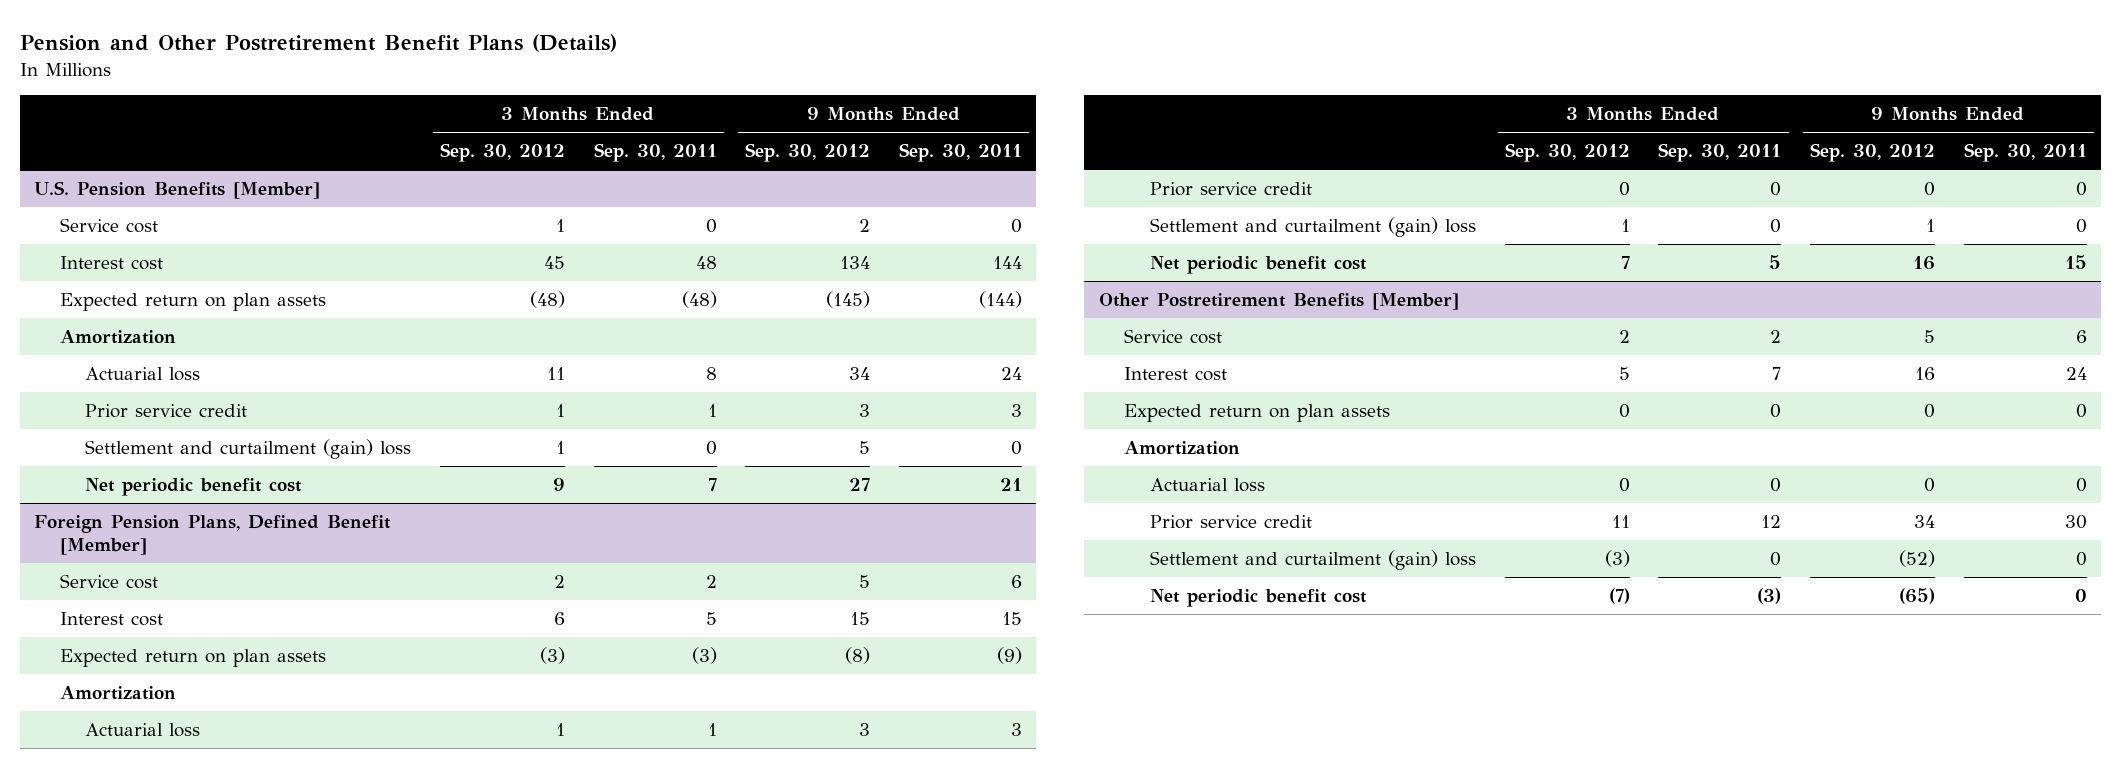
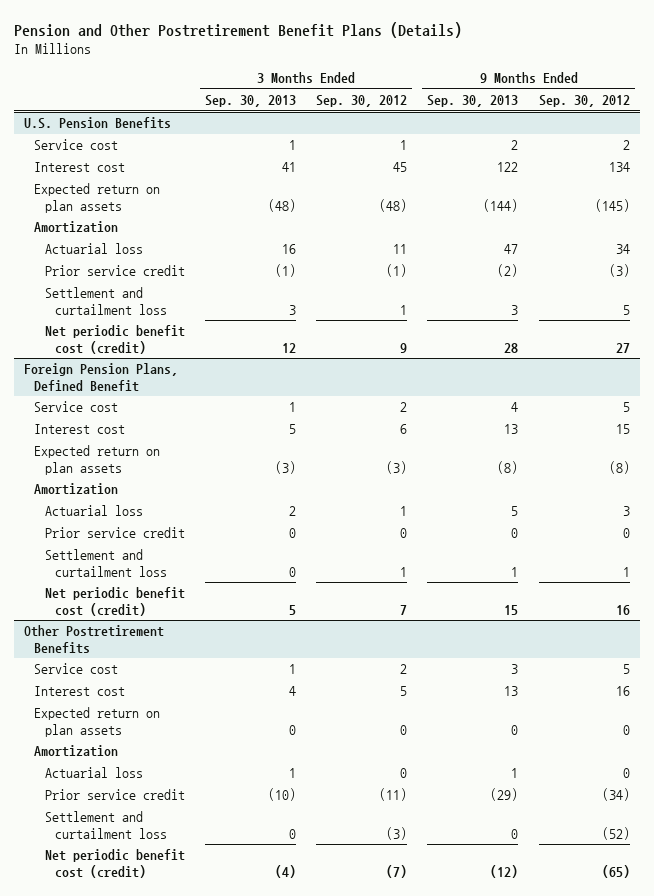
[593,143,717,163] Sep. 30, 2011 -> none
[899,143,1023,163] Sep. 30, 2011 -> none
none -> [204,95,296,108] Sep. 30, 2013
none -> [427,95,519,108] Sep. 30, 2013
[34,181,321,200] U.S. Pension Benefits [Member] -> [24,117,172,130] U.S. Pension Benefits
[556,404,566,418] 1 -> [386,264,408,278] (1)
[859,404,871,418] 3 -> [608,264,630,278] (3)
[85,439,412,460] Settlement and curtailment (gain) loss -> [44,287,167,315] Settlement and curtailment loss
[85,478,303,497] Net periodic benefit cost -> [44,325,185,354] Net periodic benefit cost (credit)
[34,515,392,555] Foreign Pension Plans, Defined Benefit [Member] -> [24,363,179,392] Foreign Pension Plans, Defined Benefit
[1150,217,1477,238] Settlement and curtailment (gain) loss -> [44,549,167,577] Settlement and curtailment loss
[1150,256,1368,275] Net periodic benefit cost -> [44,587,185,616] Net periodic benefit cost (credit)
[1098,293,1459,311] Other Postretirement Benefits [Member] -> [24,625,165,654] Other Postretirement Benefits
[1611,515,1630,529] 11 -> [379,788,408,802] (11)
[1914,515,1936,529] 34 -> [601,788,630,802] (34)
[1150,550,1477,571] Settlement and curtailment (gain) loss -> [44,811,167,839] Settlement and curtailment loss
[1150,589,1368,608] Net periodic benefit cost -> [44,849,185,878] Net periodic benefit cost (credit)

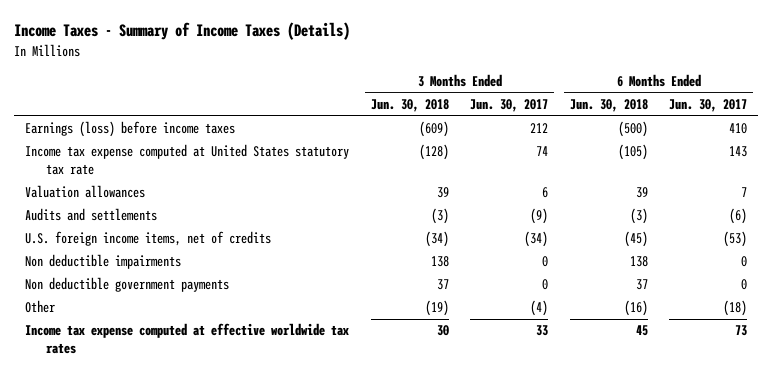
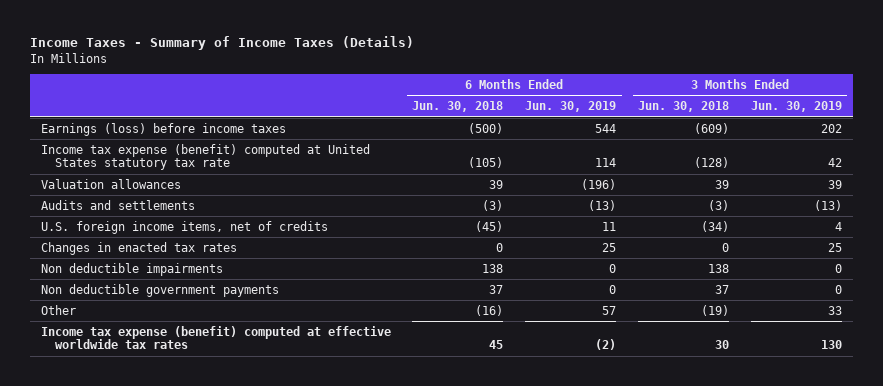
[470,99,549,113] Jun. 30, 2017 -> none
[669,99,748,113] Jun. 30, 2017 -> none
none -> [525,101,617,113] Jun. 30, 2019
none -> [750,101,842,113] Jun. 30, 2019
[25,144,350,176] Income tax expense computed at United States statutory tax rate -> [40,143,370,171] Income tax expense (benefit) computed at United States statutory tax rate
none -> [40,241,237,255] Changes in enacted tax rates
[25,323,350,355] Income tax expense computed at effective worldwide tax rates -> [40,325,391,350] Income tax expense (benefit) computed at effective worldwide tax rates

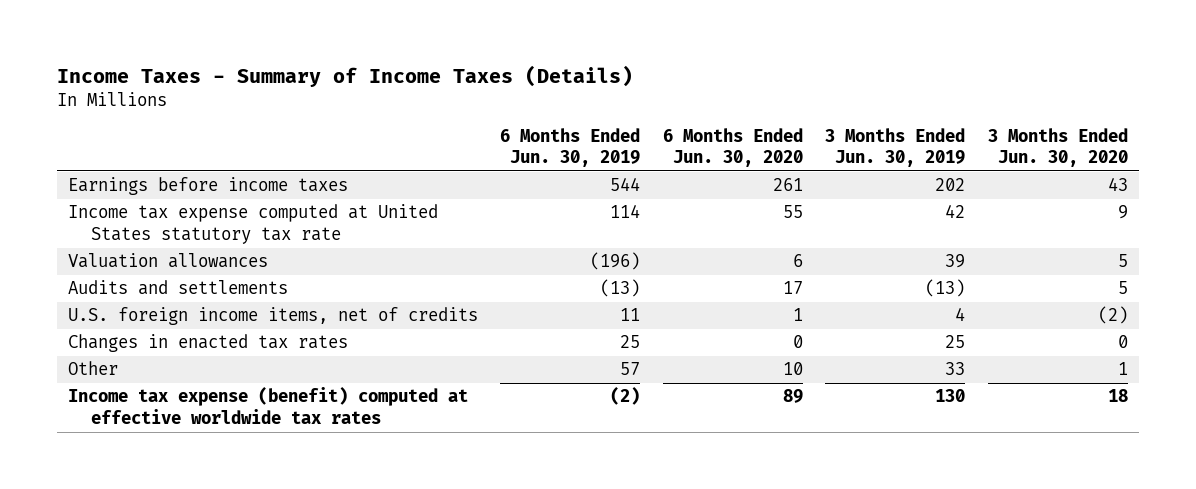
[412,101,504,113] Jun. 30, 2018 -> none
[638,101,730,113] Jun. 30, 2018 -> none
none -> [662,127,803,168] 6 Months Ended Jun. 30, 2020
none -> [987,127,1128,168] 3 Months Ended Jun. 30, 2020
[40,122,286,136] Earnings (loss) before income taxes -> [68,177,349,196] Earnings before income taxes
[40,143,370,171] Income tax expense (benefit) computed at United States statutory tax rate -> [68,204,439,245] Income tax expense computed at United States statutory tax rate
[40,262,223,276] Non deductible impairments -> none
[40,283,279,297] Non deductible government payments -> none

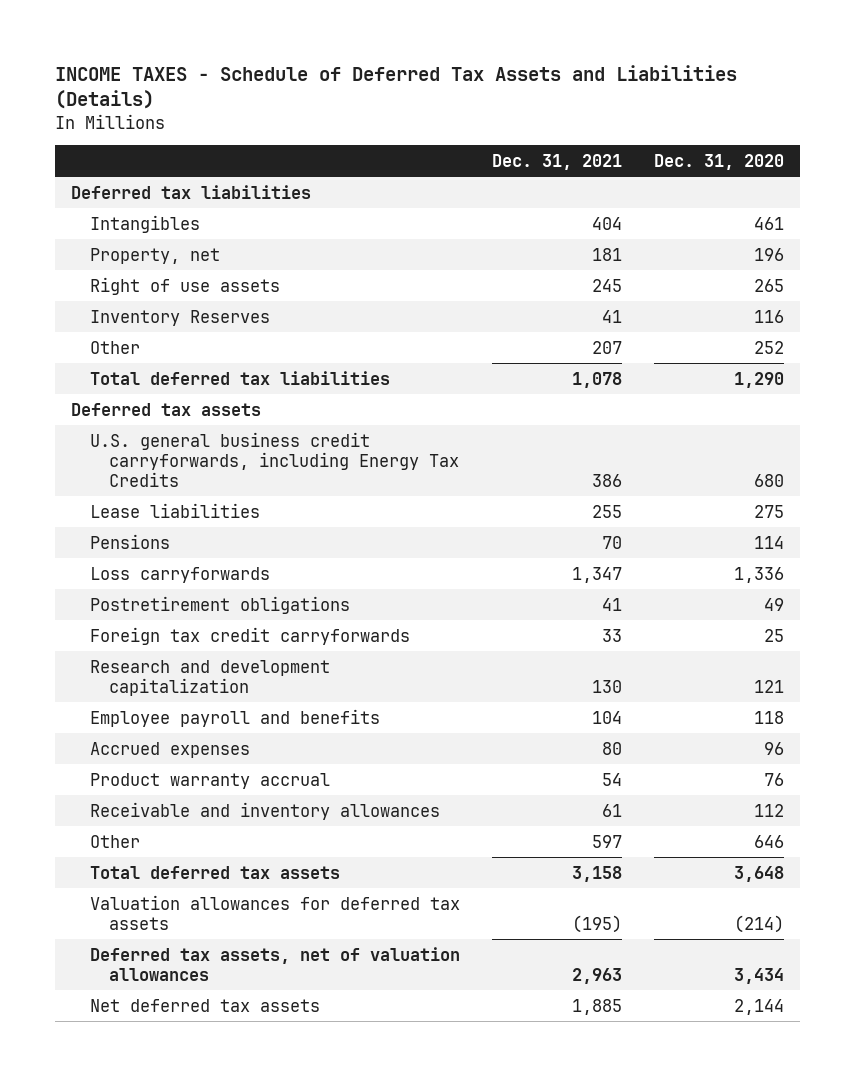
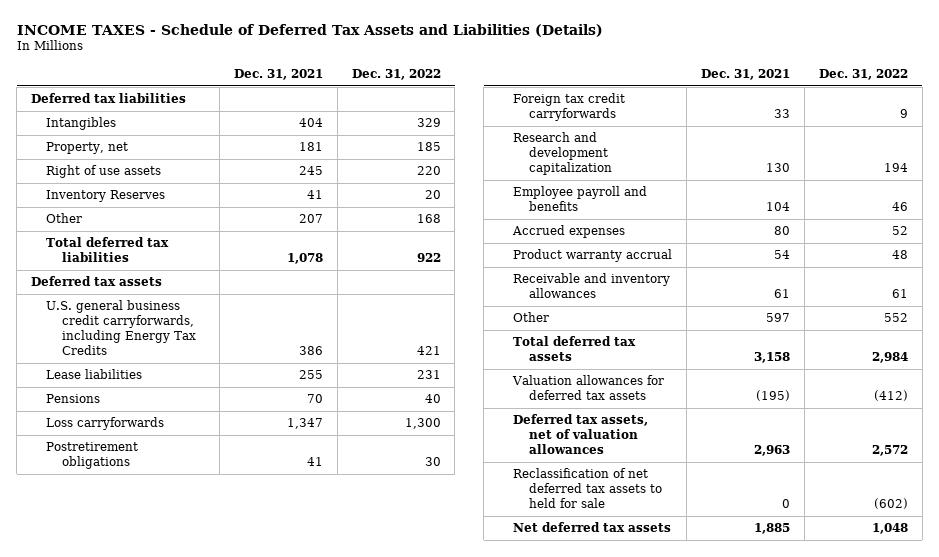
[653,153,784,170] Dec. 31, 2020 -> none
none -> [351,69,441,81] Dec. 31, 2022
none -> [513,468,662,509] Reclassification of net deferred tax assets to held for sale

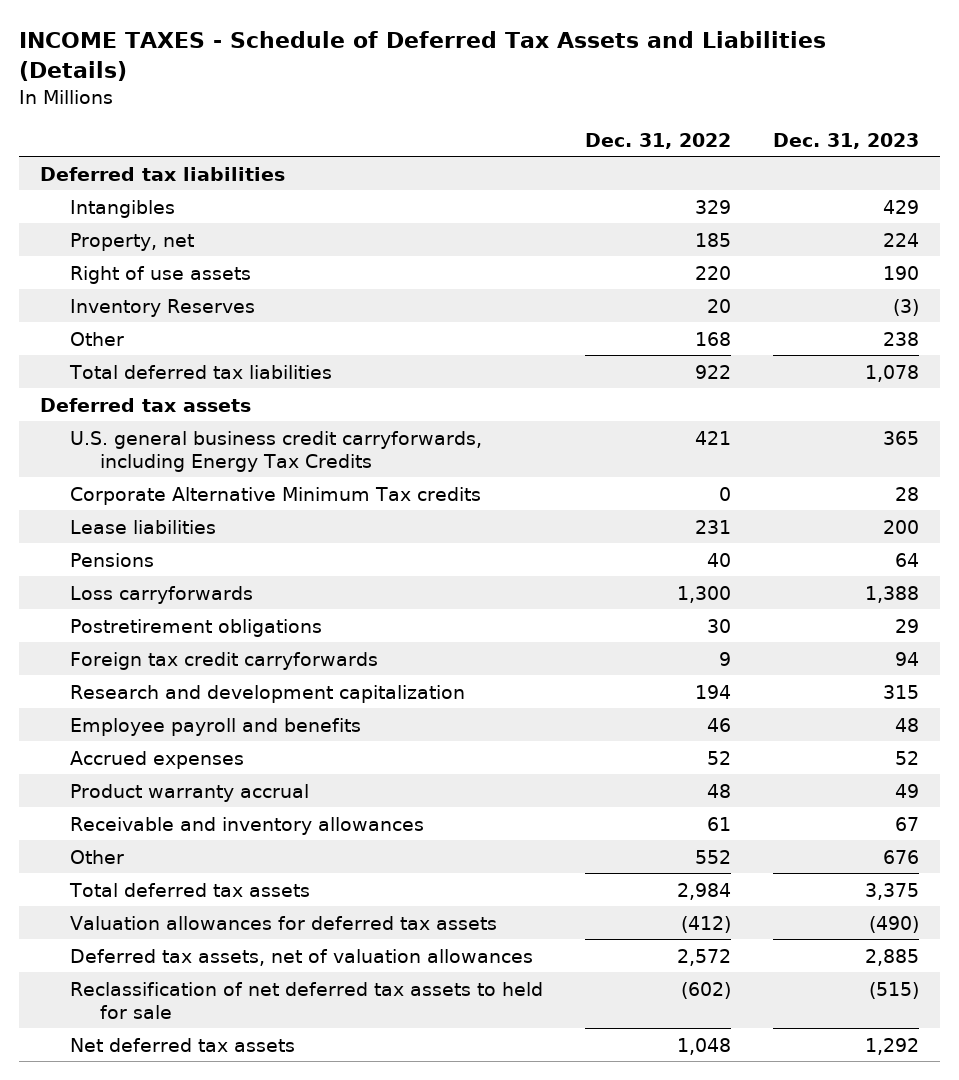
[233,69,323,81] Dec. 31, 2021 -> none
none -> [773,132,920,149] Dec. 31, 2023
none -> [70,486,482,505] Corporate Alternative Minimum Tax credits

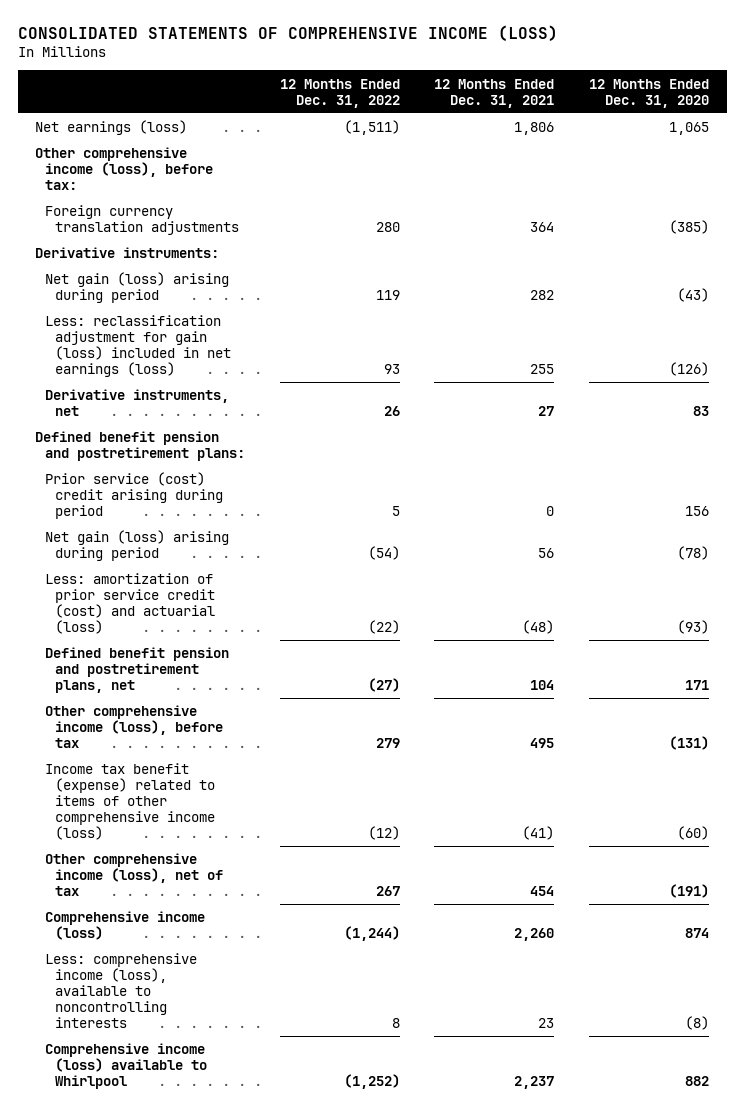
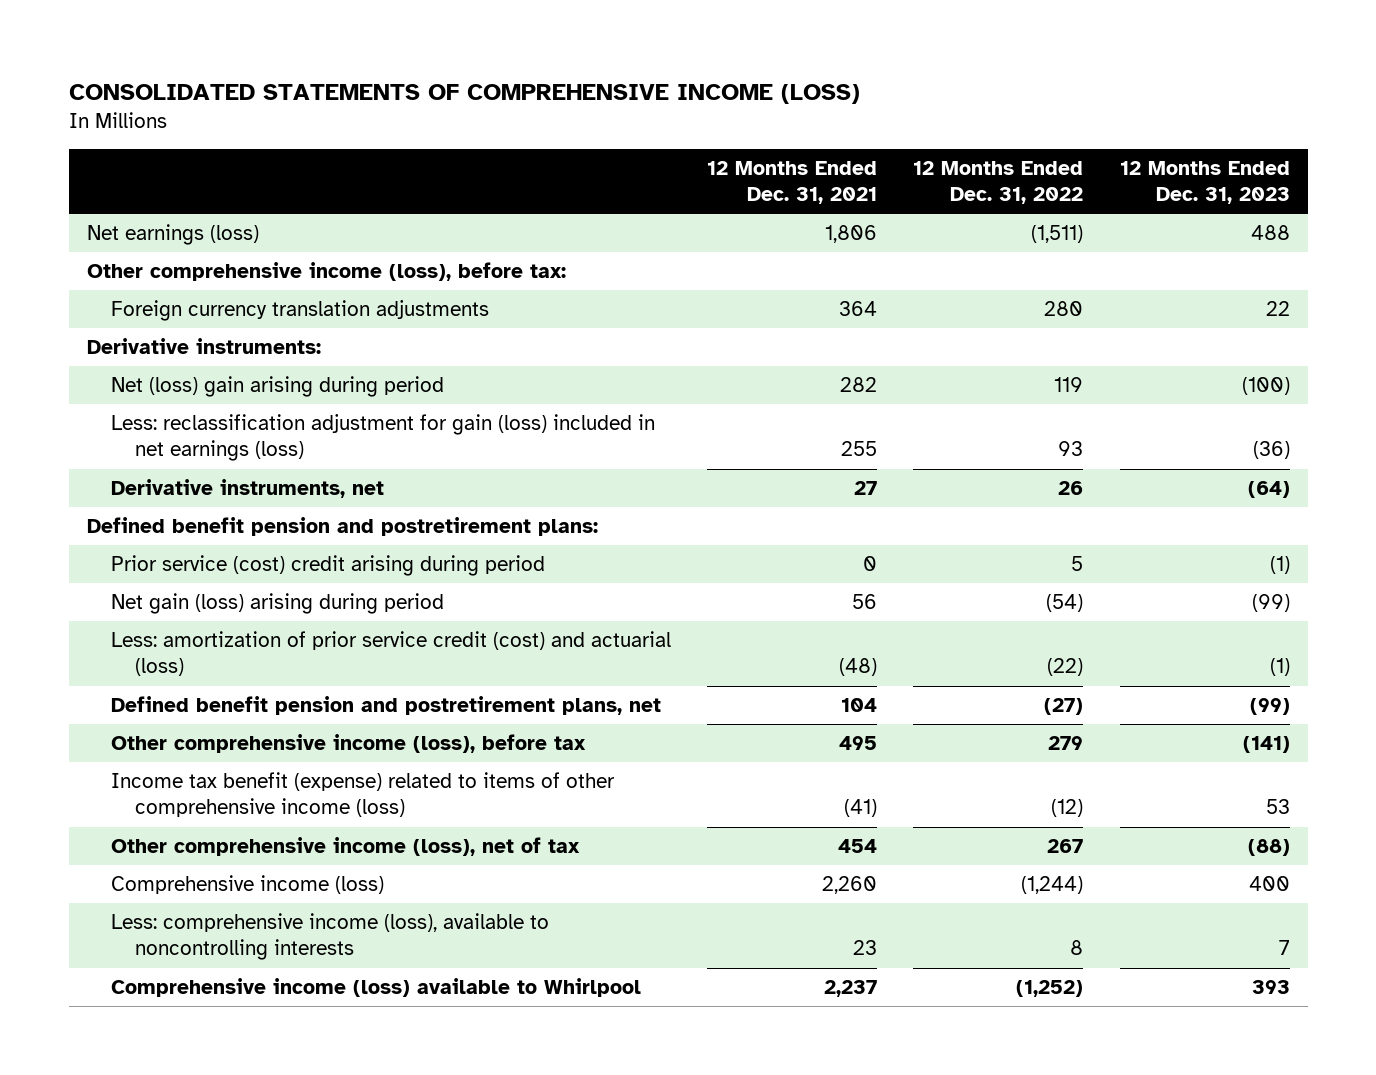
[589,78,710,108] 12 Months Ended Dec. 31, 2020 -> none
none -> [1119,160,1290,205] 12 Months Ended Dec. 31, 2023
[44,272,229,304] Net gain (loss) arising during period -> [110,376,444,398] Net (loss) gain arising during period

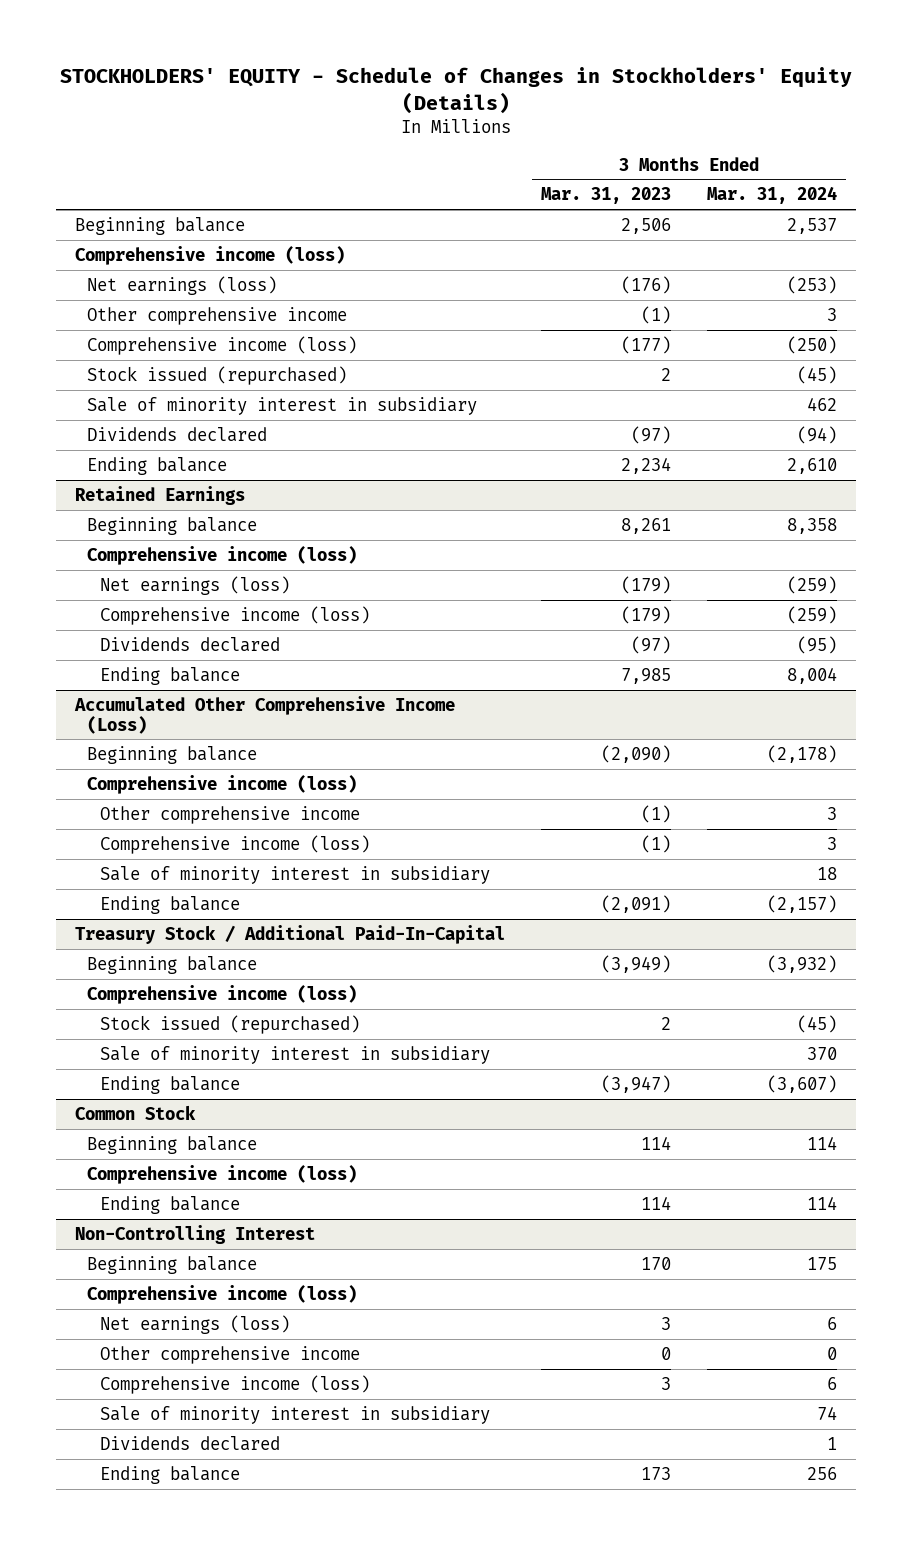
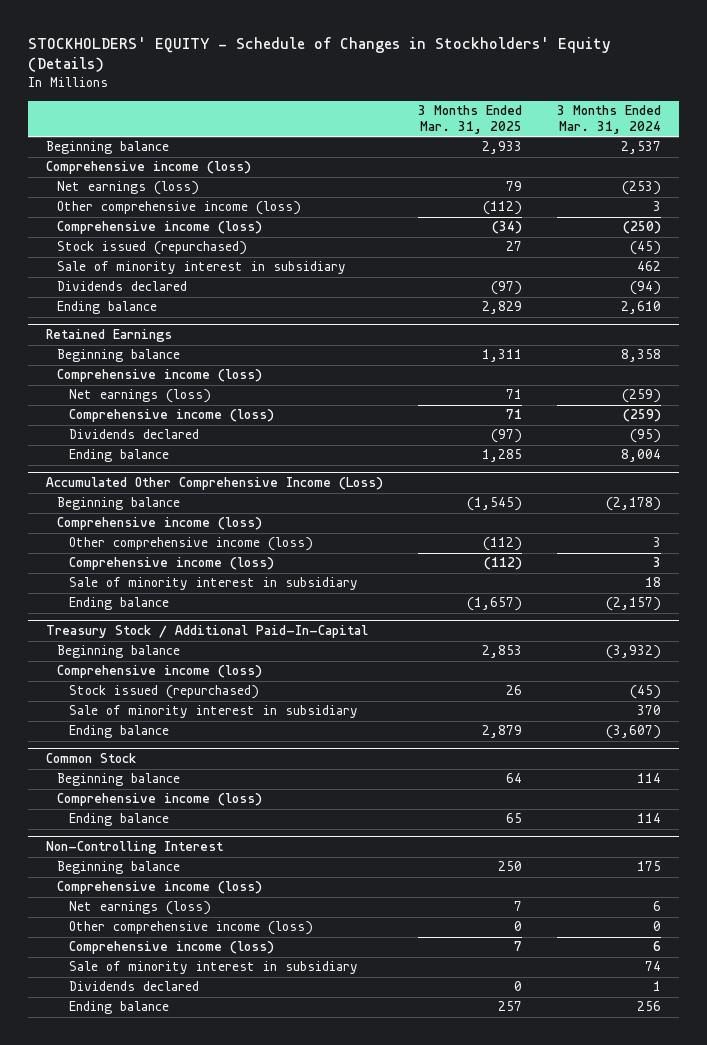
[540,187,671,205] Mar. 31, 2023 -> none
none -> [418,105,523,134] 3 Months Ended Mar. 31, 2025
[87,306,348,325] Other comprehensive income -> [57,201,302,216] Other comprehensive income (loss)
[99,805,360,824] Other comprehensive income -> [68,537,313,552] Other comprehensive income (loss)
[99,1345,360,1364] Other comprehensive income -> [68,921,313,936] Other comprehensive income (loss)

